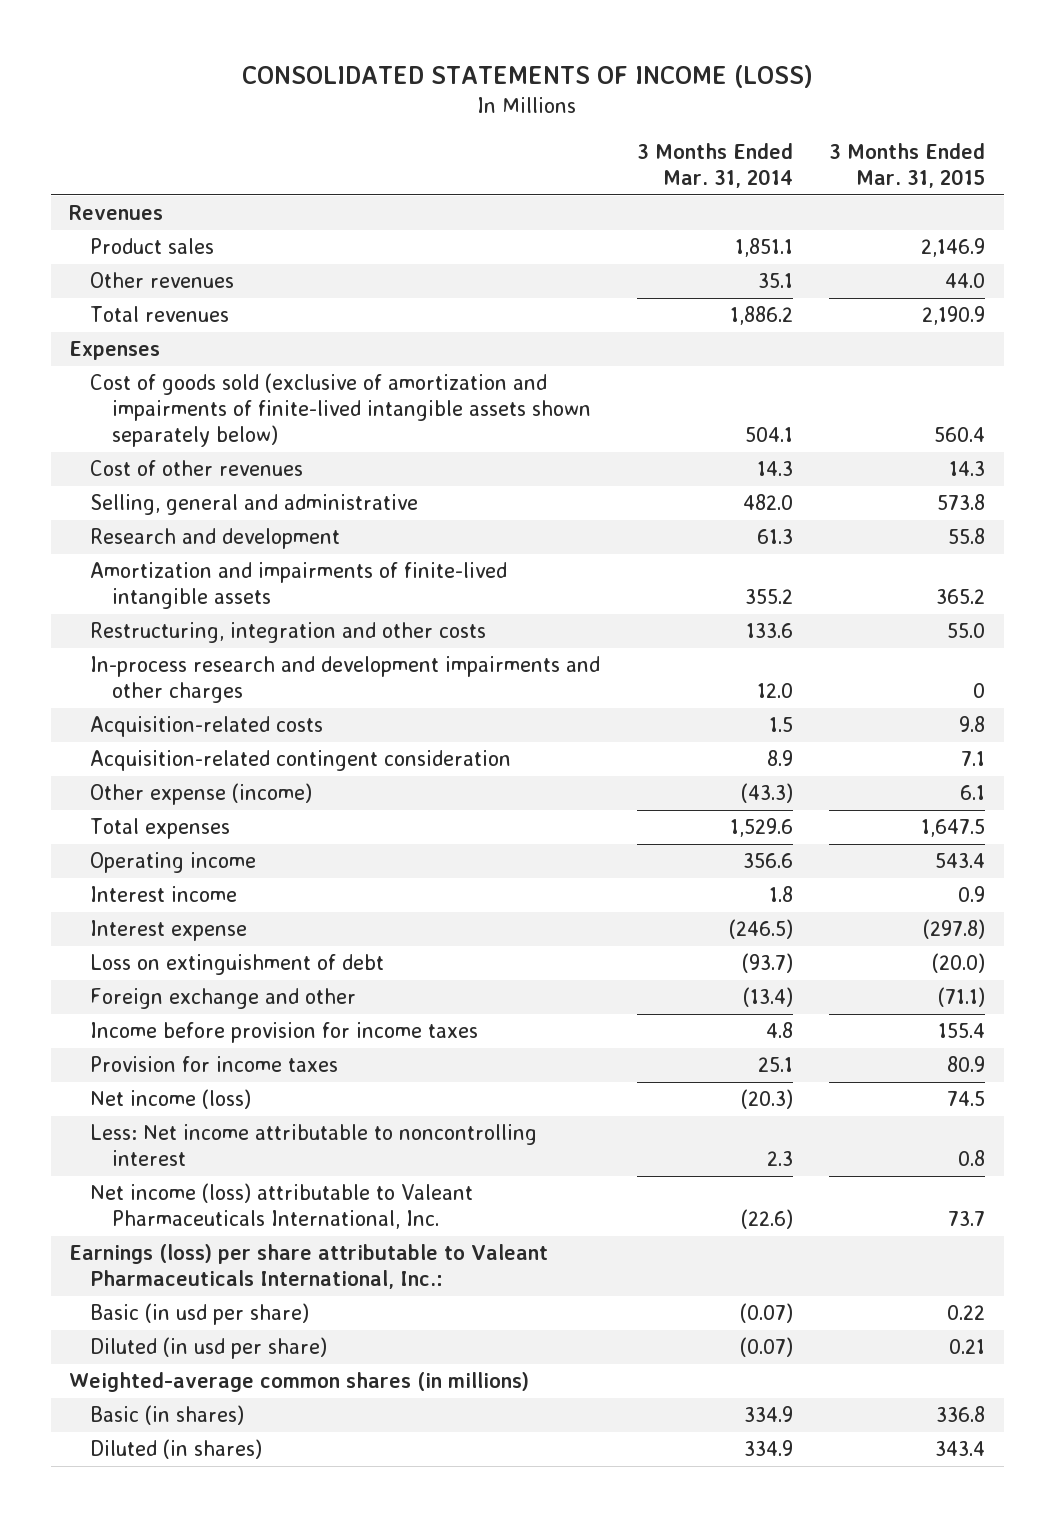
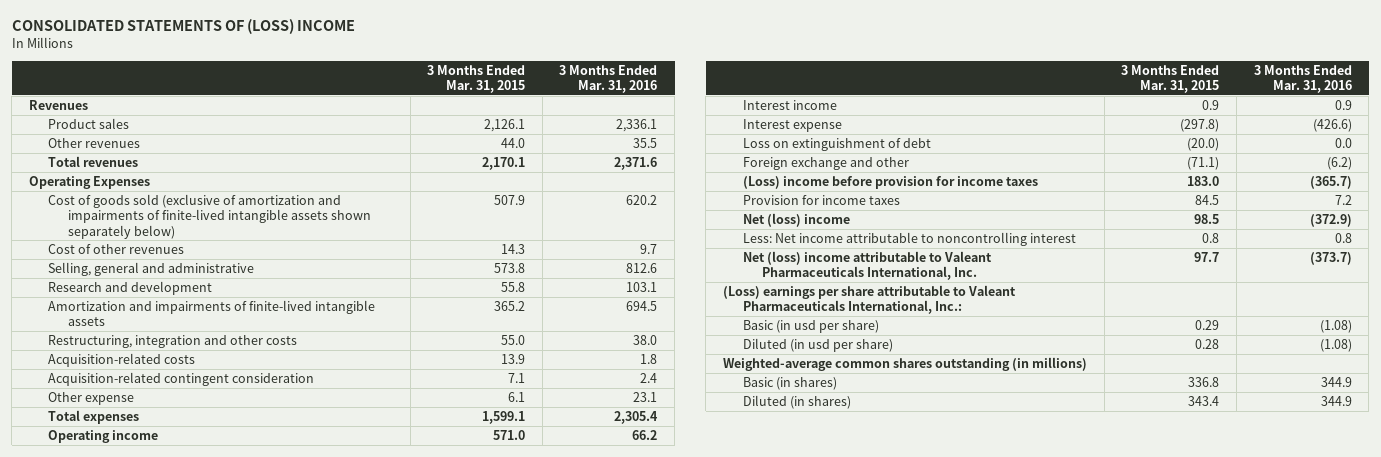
[242,65,814,89] CONSOLIDATED STATEMENTS OF INCOME (LOSS) -> [11,19,355,35] CONSOLIDATED STATEMENTS OF (LOSS) INCOME
[636,142,793,189] 3 Months Ended Mar. 31, 2014 -> none
none -> [559,64,658,94] 3 Months Ended Mar. 31, 2016
[921,238,986,258] 2,146.9 -> [484,119,526,133] 2,126.1
[922,306,986,326] 2,190.9 -> [482,157,526,171] 2,170.1
[68,341,160,361] Expenses -> [28,176,150,190] Operating Expenses
[934,427,986,443] 560.4 -> [494,195,526,206] 507.9
[90,656,601,704] In-process research and development impairments and other charges -> none
[959,716,986,733] 9.8 -> [501,354,526,365] 13.9
[90,783,313,806] Other expense (income) -> [48,392,135,406] Other expense
[921,819,986,838] 1,647.5 -> [482,411,526,425] 1,599.1
[935,853,986,869] 543.4 -> [493,430,526,441] 571.0
[90,1022,479,1044] Income before provision for income taxes -> [742,176,1038,190] (Loss) income before provision for income taxes
[938,1023,986,1039] 155.4 -> [1187,176,1220,187] 183.0
[947,1056,986,1073] 80.9 -> [1195,195,1220,206] 84.5
[90,1089,252,1110] Net income (loss) -> [742,213,850,228] Net (loss) income
[947,1091,986,1107] 74.5 -> [1194,214,1220,225] 98.5
[90,1183,474,1230] Net income (loss) attributable to Valeant Pharmaceuticals International, Inc. -> [742,251,992,281] Net (loss) income attributable to Valeant Pharmaceuticals International, Inc.
[948,1211,986,1227] 73.7 -> [1194,252,1220,263] 97.7
[68,1244,548,1290] Earnings (loss) per share attributable to Valeant Pharmaceuticals International, Inc.: -> [723,285,1017,315] (Loss) earnings per share attributable to Valeant Pharmaceuticals International, Inc.:
[947,1305,986,1321] 0.22 -> [1195,320,1220,331] 0.29
[949,1339,986,1355] 0.21 -> [1195,339,1220,350] 0.28
[68,1372,529,1393] Weighted-average common shares (in millions) -> [723,357,1088,372] Weighted-average common shares outstanding (in millions)

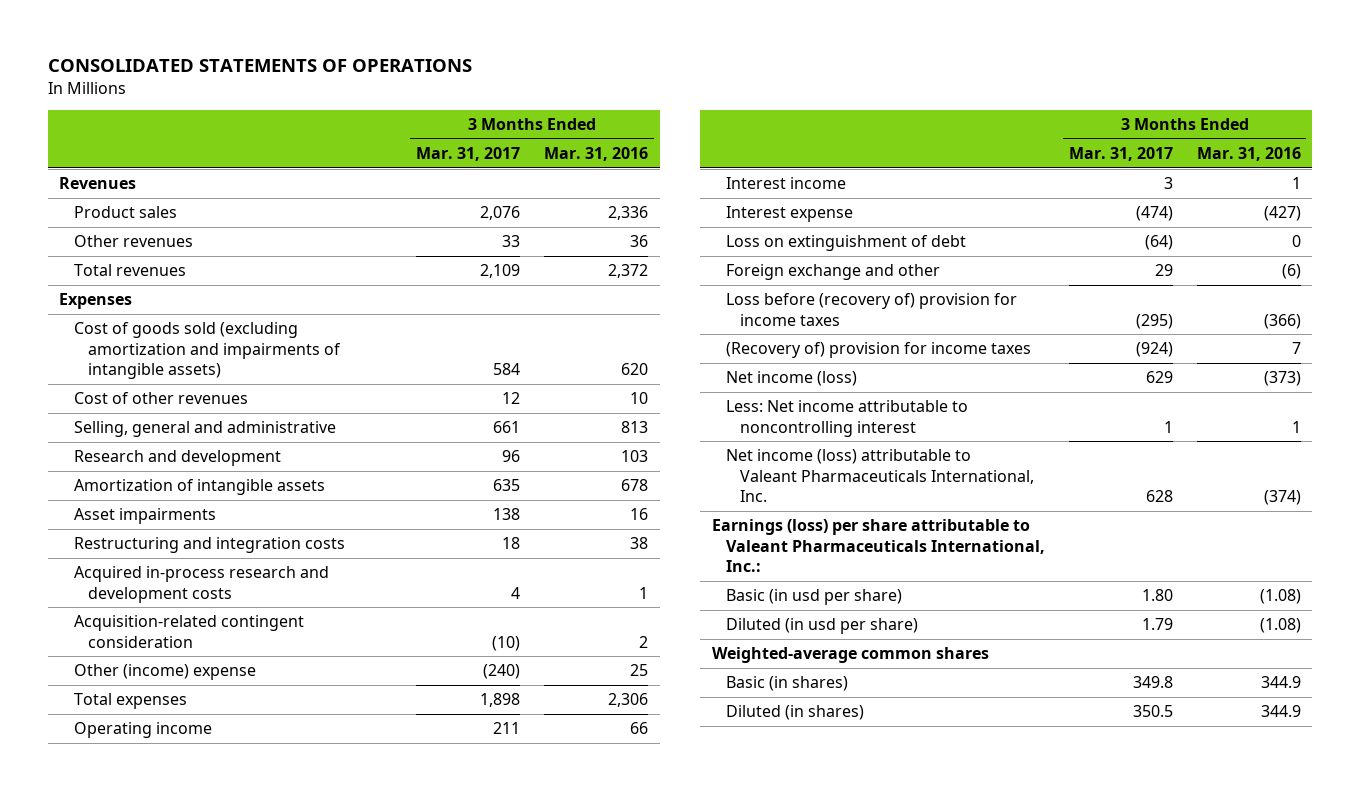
[11,19,355,35] CONSOLIDATED STATEMENTS OF (LOSS) INCOME -> [47,59,472,73] CONSOLIDATED STATEMENTS OF OPERATIONS
[427,64,526,94] 3 Months Ended Mar. 31, 2015 -> none
none -> [416,147,521,162] Mar. 31, 2017
[48,353,196,368] Acquisition-related costs -> none
[616,119,658,133] 2,336.1 -> [608,206,649,221] 2,336
[633,138,658,149] 35.5 -> [630,235,649,248] 36
[614,157,658,171] 2,371.6 -> [608,264,649,279] 2,372
[28,176,150,190] Operating Expenses -> [59,293,133,310] Expenses
[48,194,372,239] Cost of goods sold (exclusive of amortization and impairments of finite-lived intangible assets shown separately below) -> [73,322,341,380] Cost of goods sold (excluding amortization and impairments of intangible assets)
[626,195,658,206] 620.2 -> [621,363,649,376] 620
[640,244,658,255] 9.7 -> [630,392,649,405] 10
[626,263,658,274] 812.6 -> [621,421,649,434] 813
[626,282,658,293] 103.1 -> [621,450,649,463] 103
[48,300,376,327] Amortization and impairments of finite-lived intangible assets -> [73,479,325,496] Amortization of intangible assets
[626,301,658,312] 694.5 -> [621,479,649,492] 678
none -> [73,508,216,525] Asset impairments
[48,335,298,349] Restructuring, integration and other costs -> [73,537,345,554] Restructuring and integration costs
[633,335,658,346] 38.0 -> [630,537,649,550] 38
none -> [73,566,329,603] Acquired in-process research and development costs
[640,373,658,384] 2.4 -> [639,635,649,648] 2
[48,392,135,406] Other expense -> [73,664,256,681] Other (income) expense
[633,392,658,403] 23.1 -> [630,664,649,677] 25
[614,411,659,425] 2,305.4 -> [608,693,649,708] 2,306
[632,430,658,441] 66.2 -> [630,722,649,735] 66
[1334,100,1352,111] 0.9 -> [1291,177,1301,190] 1
[1312,119,1352,133] (426.6) -> [1263,206,1301,222] (427)
[1334,138,1352,149] 0.0 -> [1291,235,1301,248] 0
[1326,157,1352,171] (6.2) -> [1281,264,1301,280] (6)
[742,176,1038,190] (Loss) income before provision for income taxes -> [726,293,1018,326] Loss before (recovery of) provision for income taxes
[1309,176,1352,190] (365.7) -> [1263,313,1301,329] (366)
[742,195,900,206] Provision for income taxes -> [726,342,1032,359] (Recovery of) provision for income taxes
[1334,195,1352,206] 7.2 -> [1291,342,1301,355] 7
[742,213,850,228] Net (loss) income -> [726,371,858,387] Net income (loss)
[1309,214,1352,228] (372.9) -> [1263,371,1301,387] (373)
[1334,233,1352,244] 0.8 -> [1291,420,1301,433] 1
[742,251,992,281] Net (loss) income attributable to Valeant Pharmaceuticals International, Inc. -> [726,449,1035,503] Net income (loss) attributable to Valeant Pharmaceuticals International, Inc.
[1309,252,1352,266] (373.7) -> [1263,490,1301,506] (374)
[723,285,1017,315] (Loss) earnings per share attributable to Valeant Pharmaceuticals International, Inc.: -> [711,519,1046,573] Earnings (loss) per share attributable to Valeant Pharmaceuticals International, Inc.:
[723,357,1088,372] Weighted-average common shares outstanding (in millions) -> [711,647,989,664] Weighted-average common shares

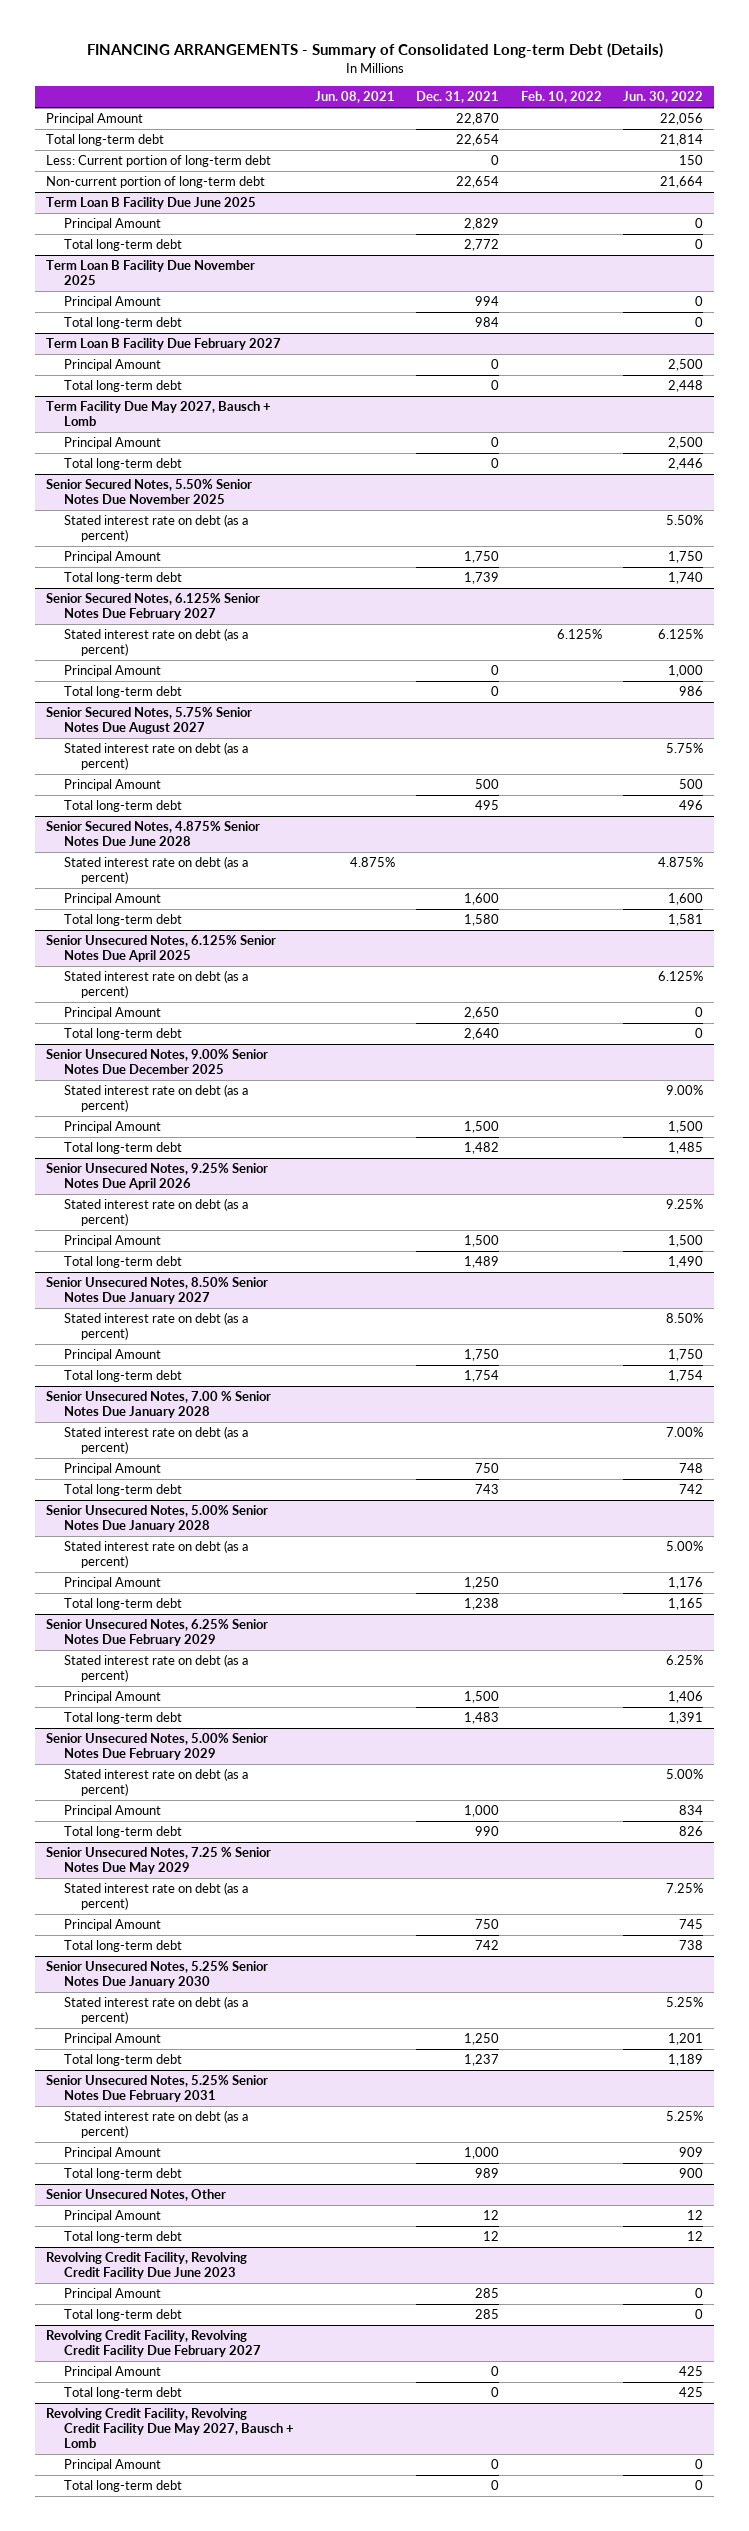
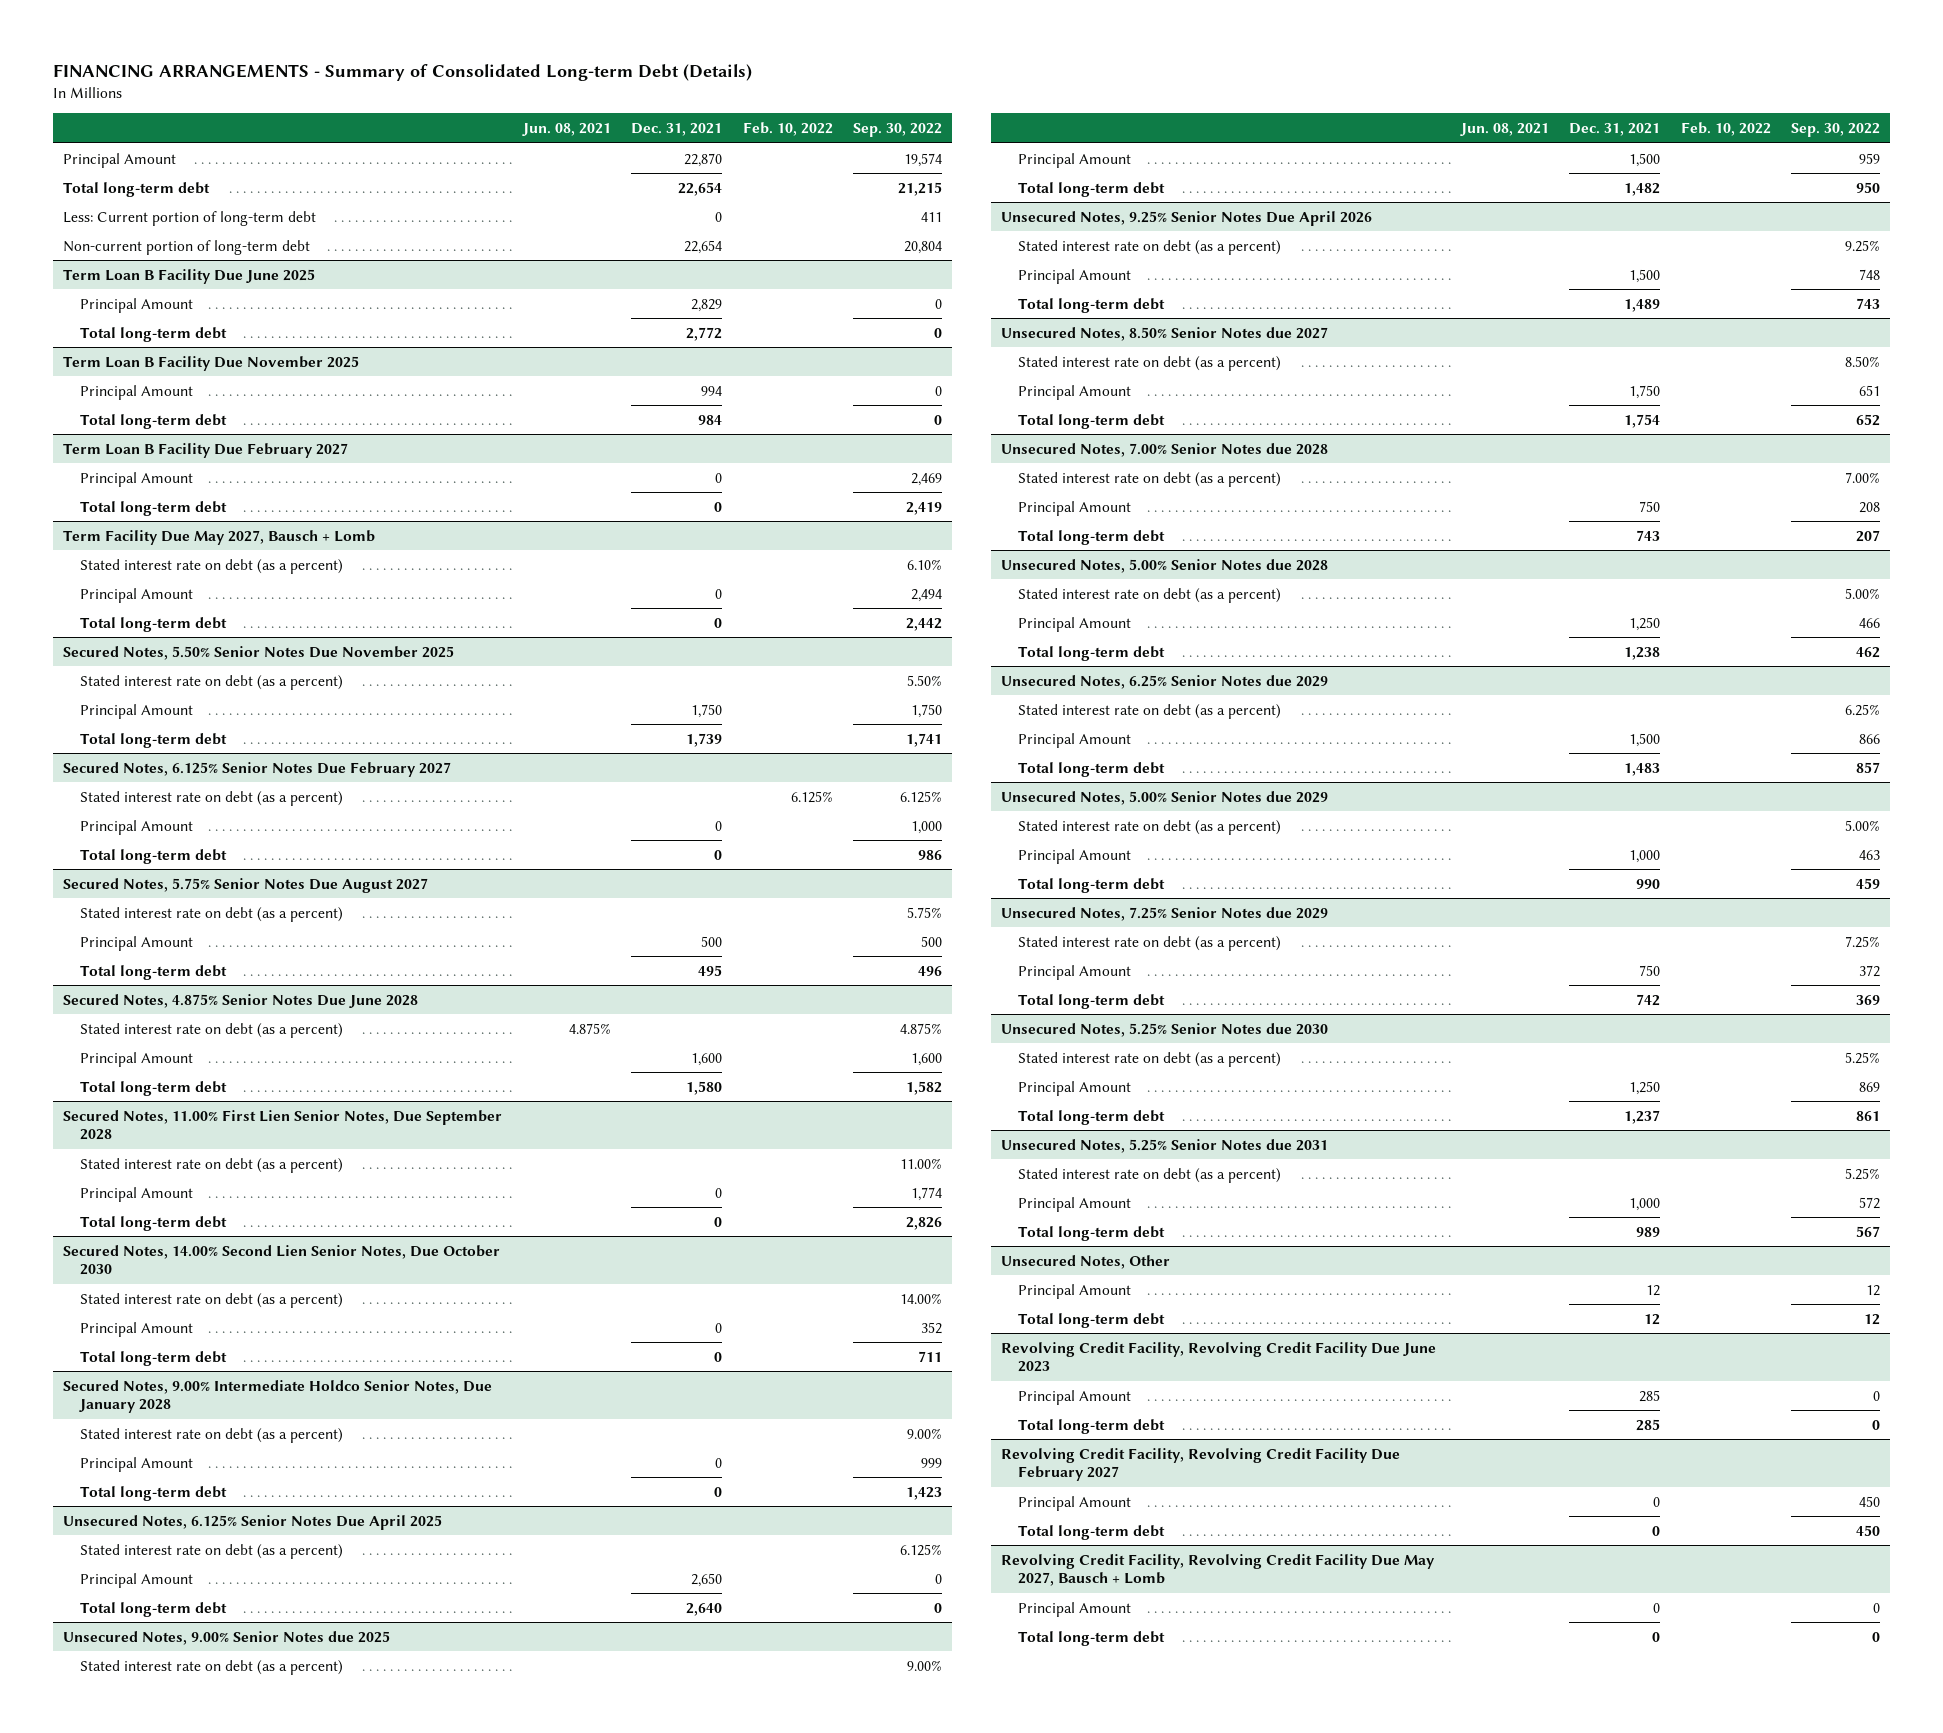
[623,91,704,104] Jun. 30, 2022 -> none
none -> [852,123,942,138] Sep. 30, 2022
none -> [79,558,343,574] Stated interest rate on debt (as a percent)
[46,479,253,505] Senior Secured Notes, 5.50% Senior Notes Due November 2025 -> [63,645,455,660] Secured Notes, 5.50% Senior Notes Due November 2025
[46,593,261,621] Senior Secured Notes, 6.125% Senior Notes Due February 2027 -> [63,761,452,777] Secured Notes, 6.125% Senior Notes Due February 2027
[46,707,253,735] Senior Secured Notes, 5.75% Senior Notes Due August 2027 -> [63,877,429,893] Secured Notes, 5.75% Senior Notes Due August 2027
[46,821,261,847] Senior Secured Notes, 4.875% Senior Notes Due June 2028 -> [63,993,419,1008] Secured Notes, 4.875% Senior Notes Due June 2028
[46,935,277,963] Senior Unsecured Notes, 6.125% Senior Notes Due April 2025 -> none
none -> [63,1109,503,1141] Secured Notes, 11.00% First Lien Senior Notes, Due September 2028
none -> [79,1186,193,1202] Principal Amount
none -> [79,1215,227,1231] Total long-term debt
none -> [63,1244,501,1276] Secured Notes, 14.00% Second Lien Senior Notes, Due October 2030
none -> [79,1292,343,1308] Stated interest rate on debt (as a percent)
none -> [79,1321,193,1337] Principal Amount
none -> [79,1350,227,1366] Total long-term debt
none -> [63,1379,493,1414] Secured Notes, 9.00% Intermediate Holdco Senior Notes, Due January 2028
none -> [79,1427,343,1443] Stated interest rate on debt (as a percent)
none -> [79,1456,193,1472] Principal Amount
none -> [79,1485,227,1501] Total long-term debt
none -> [63,1514,443,1530] Unsecured Notes, 6.125% Senior Notes Due April 2025
none -> [79,1543,343,1559] Stated interest rate on debt (as a percent)
[46,1049,269,1075] Senior Unsecured Notes, 9.00% Senior Notes Due December 2025 -> [63,1630,391,1645] Unsecured Notes, 9.00% Senior Notes due 2025
[46,1163,269,1191] Senior Unsecured Notes, 9.25% Senior Notes Due April 2026 -> [1001,210,1373,226] Unsecured Notes, 9.25% Senior Notes Due April 2026
[46,1277,269,1305] Senior Unsecured Notes, 8.50% Senior Notes Due January 2027 -> [1001,326,1329,341] Unsecured Notes, 8.50% Senior Notes due 2027
[46,1391,272,1419] Senior Unsecured Notes, 7.00 % Senior Notes Due January 2028 -> [1001,442,1329,457] Unsecured Notes, 7.00% Senior Notes due 2028
[46,1505,269,1533] Senior Unsecured Notes, 5.00% Senior Notes Due January 2028 -> [1001,558,1329,573] Unsecured Notes, 5.00% Senior Notes due 2028
[46,1619,269,1647] Senior Unsecured Notes, 6.25% Senior Notes Due February 2029 -> [1001,674,1329,689] Unsecured Notes, 6.25% Senior Notes due 2029
[46,1733,269,1761] Senior Unsecured Notes, 5.00% Senior Notes Due February 2029 -> [1001,790,1329,805] Unsecured Notes, 5.00% Senior Notes due 2029
[46,1847,272,1875] Senior Unsecured Notes, 7.25 % Senior Notes Due May 2029 -> [1001,906,1329,921] Unsecured Notes, 7.25% Senior Notes due 2029
[46,1961,269,1989] Senior Unsecured Notes, 5.25% Senior Notes Due January 2030 -> [1001,1022,1329,1037] Unsecured Notes, 5.25% Senior Notes due 2030
[46,2075,269,2103] Senior Unsecured Notes, 5.25% Senior Notes Due February 2031 -> [1001,1138,1329,1153] Unsecured Notes, 5.25% Senior Notes due 2031
[46,2189,227,2202] Senior Unsecured Notes, Other -> [1001,1254,1171,1269] Unsecured Notes, Other

